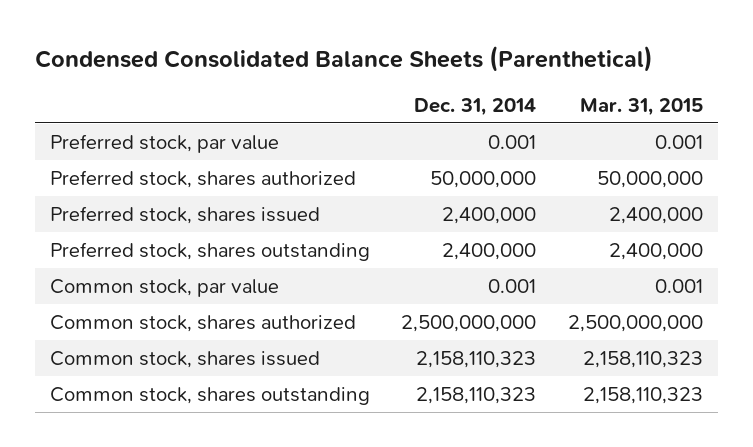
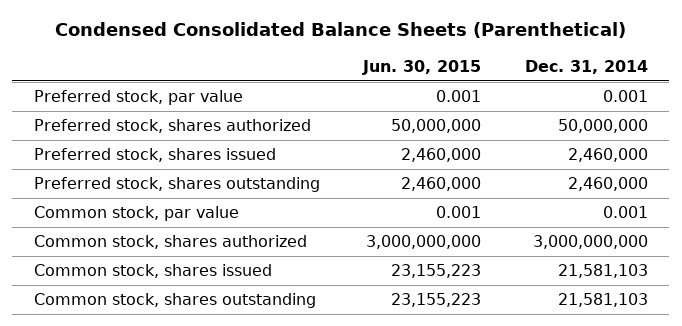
[579,98,703,117] Mar. 31, 2015 -> none
none -> [362,59,482,75] Jun. 30, 2015
[442,206,537,224] 2,400,000 -> [567,148,648,163] 2,460,000
[442,242,537,260] 2,400,000 -> [567,177,648,192] 2,460,000
[401,314,537,332] 2,500,000,000 -> [532,235,648,250] 3,000,000,000
[416,350,537,368] 2,158,110,323 -> [557,264,648,279] 21,581,103
[416,386,537,404] 2,158,110,323 -> [557,293,648,308] 21,581,103

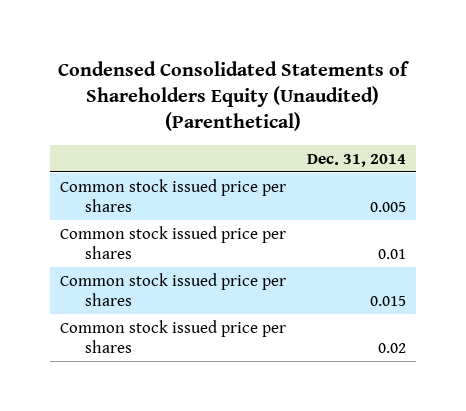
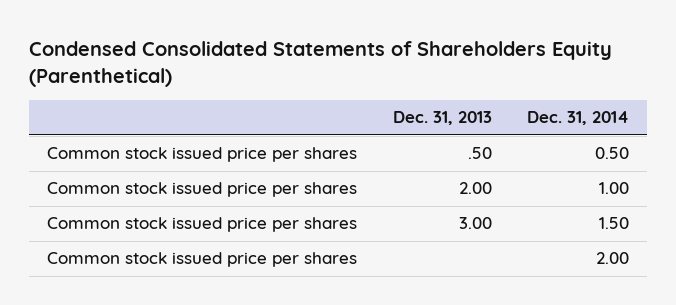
[57,61,409,132] Condensed Consolidated Statements of Shareholders Equity (Unaudited) (Parenthetical) -> [29,41,613,87] Condensed Consolidated Statements of Shareholders Equity (Parenthetical)
none -> [392,111,492,126] Dec. 31, 2013
[369,201,406,212] 0.005 -> [594,147,629,160] 0.50
[377,248,406,259] 0.01 -> [598,182,629,195] 1.00
[369,295,406,306] 0.015 -> [598,217,629,230] 1.50
[377,342,406,353] 0.02 -> [595,252,629,265] 2.00

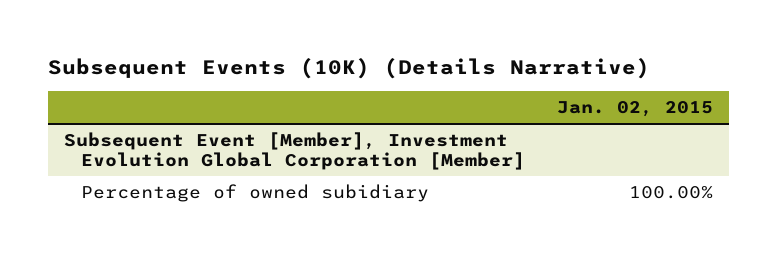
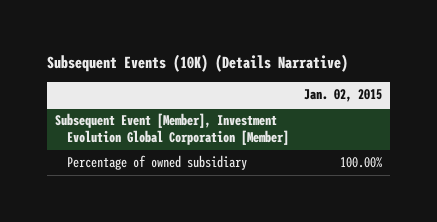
[80,183,429,202] Percentage of owned subidiary -> [67,155,248,171] Percentage of owned subsidiary

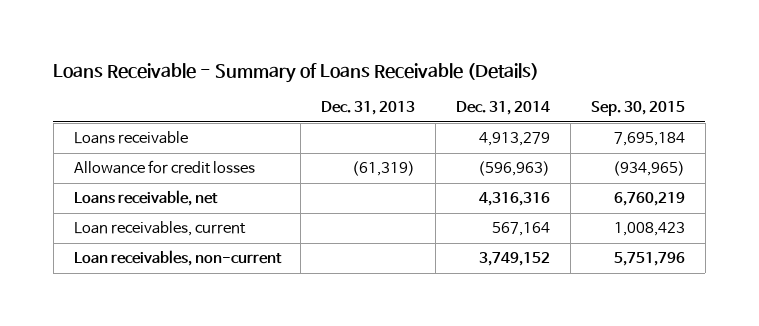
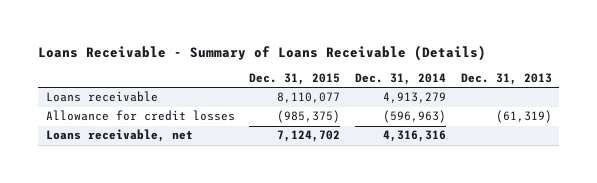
[591,101,686,117] Sep. 30, 2015 -> none
none -> [249,73,341,86] Dec. 31, 2015
[73,221,246,237] Loan receivables, current -> none
[73,250,282,267] Loan receivables, non-current -> none

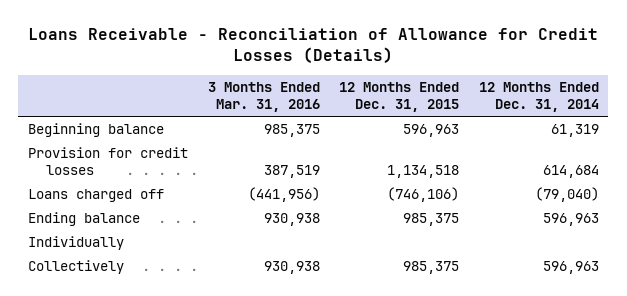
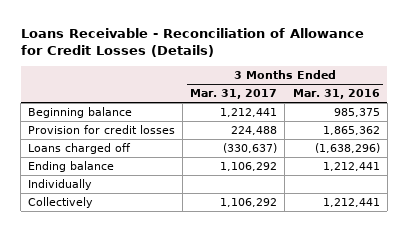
[339,81,460,113] 12 Months Ended Dec. 31, 2015 -> none
[478,81,599,113] 12 Months Ended Dec. 31, 2014 -> none
none -> [190,89,278,100] Mar. 31, 2017
[263,165,320,179] 387,519 -> [322,126,380,136] 1,865,362
[247,187,320,203] (441,956) -> [314,143,380,154] (1,638,296)
[263,213,320,227] 930,938 -> [322,162,380,172] 1,212,441
[263,261,320,275] 930,938 -> [322,198,380,208] 1,212,441

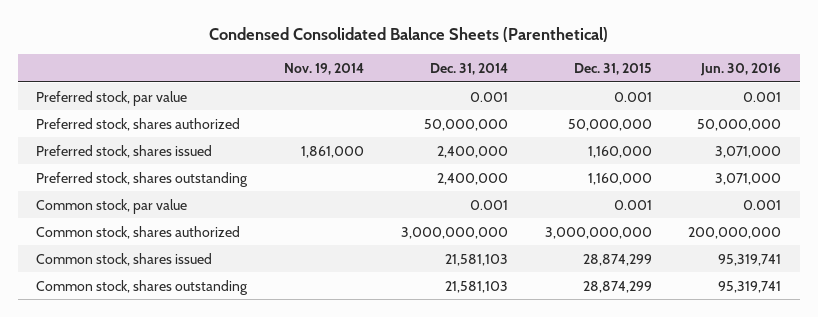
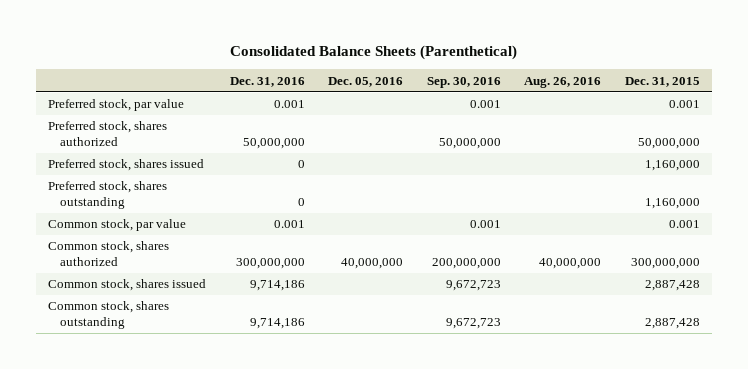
[208,27,608,43] Condensed Consolidated Balance Sheets (Parenthetical) -> [229,45,517,61] Consolidated Balance Sheets (Parenthetical)
[284,62,365,75] Nov. 19, 2014 -> none
[429,62,508,75] Dec. 31, 2014 -> none
[700,62,782,76] Jun. 30, 2016 -> none
none -> [229,76,305,87] Dec. 31, 2016
none -> [328,76,404,87] Dec. 05, 2016
none -> [426,76,501,88] Sep. 30, 2016
none -> [524,76,602,88] Aug. 26, 2016
[544,226,652,239] 3,000,000,000 -> [630,258,700,270] 300,000,000
[582,253,652,266] 28,874,299 -> [644,280,700,292] 2,887,428
[582,280,652,293] 28,874,299 -> [644,318,700,330] 2,887,428

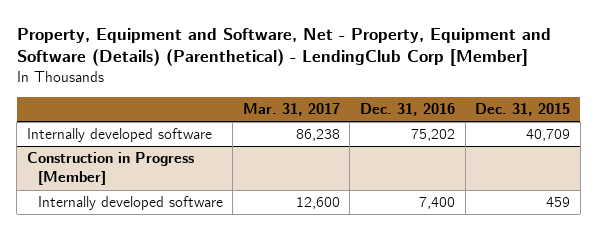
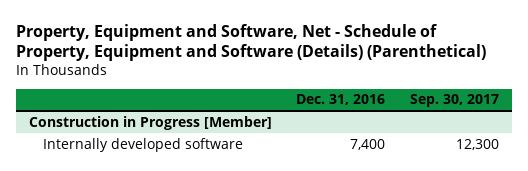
[16,27,551,67] Property, Equipment and Software, Net - Property, Equipment and Software (Details) (Parenthetical) - LendingClub Corp [Member] -> [16,23,487,62] Property, Equipment and Software, Net - Schedule of Property, Equipment and Software (Details) (Parenthetical)
[242,103,340,117] Mar. 31, 2017 -> none
[475,103,571,117] Dec. 31, 2015 -> none
none -> [410,94,500,108] Sep. 30, 2017
[26,128,212,143] Internally developed software -> none

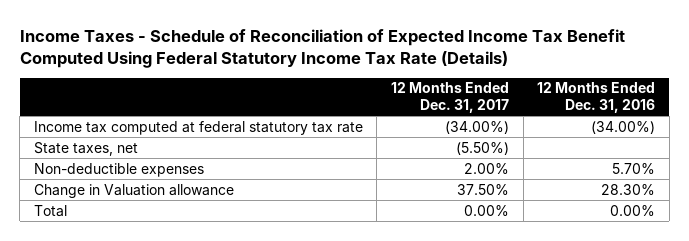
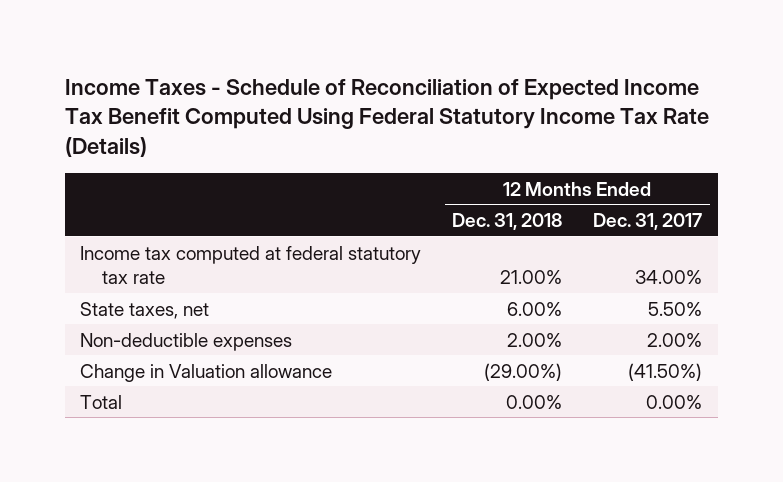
[537,82,656,113] 12 Months Ended Dec. 31, 2016 -> none
none -> [452,213,563,231] Dec. 31, 2018
[444,120,509,134] (34.00%) -> [635,270,703,285] 34.00%
[455,141,509,155] (5.50%) -> [648,301,703,316] 5.50%
[456,183,509,195] 37.50% -> [628,362,703,381] (41.50%)

